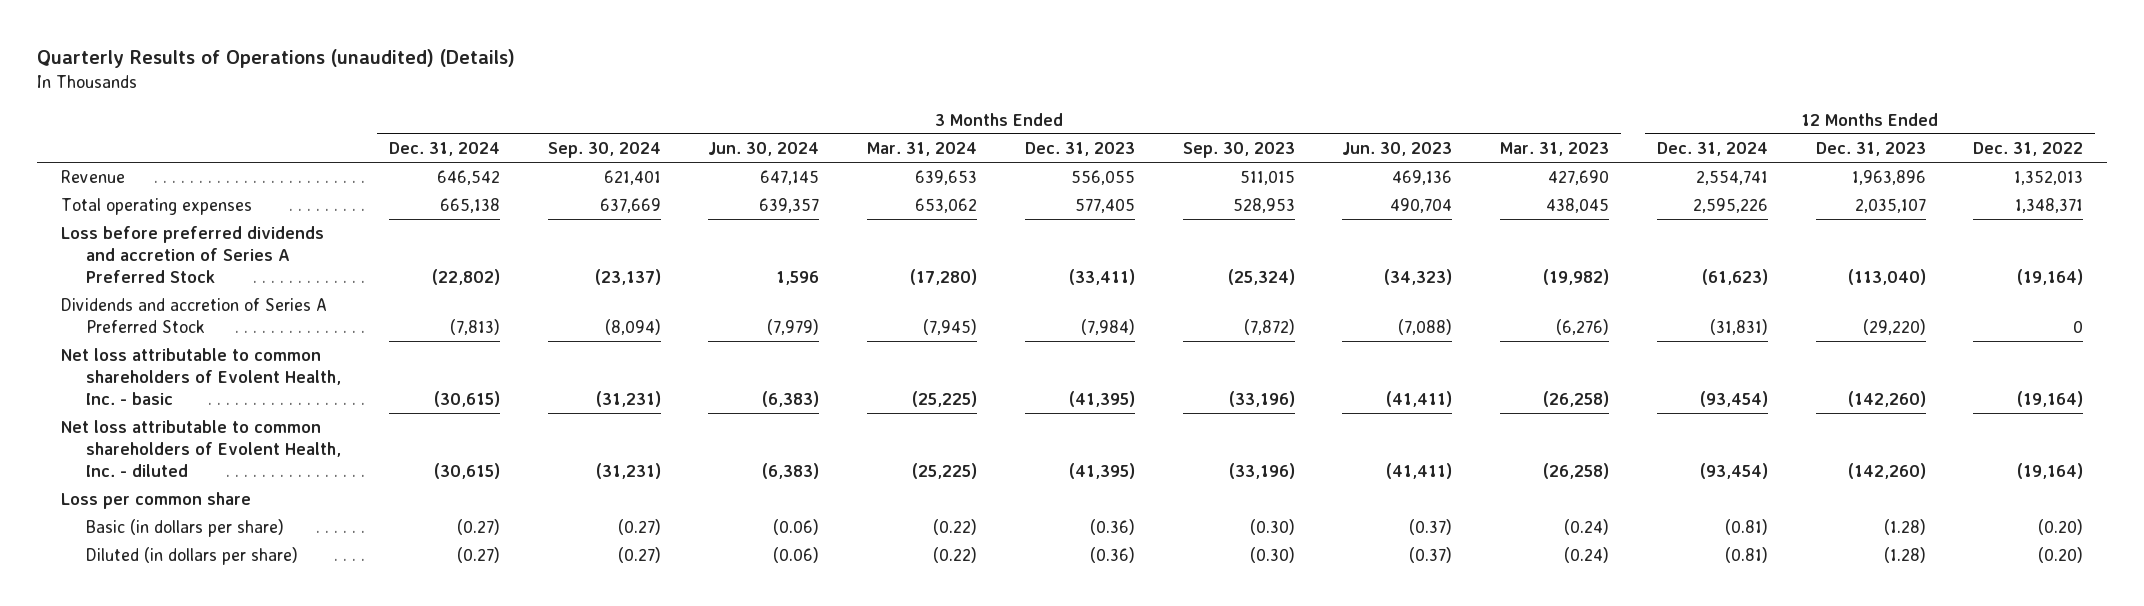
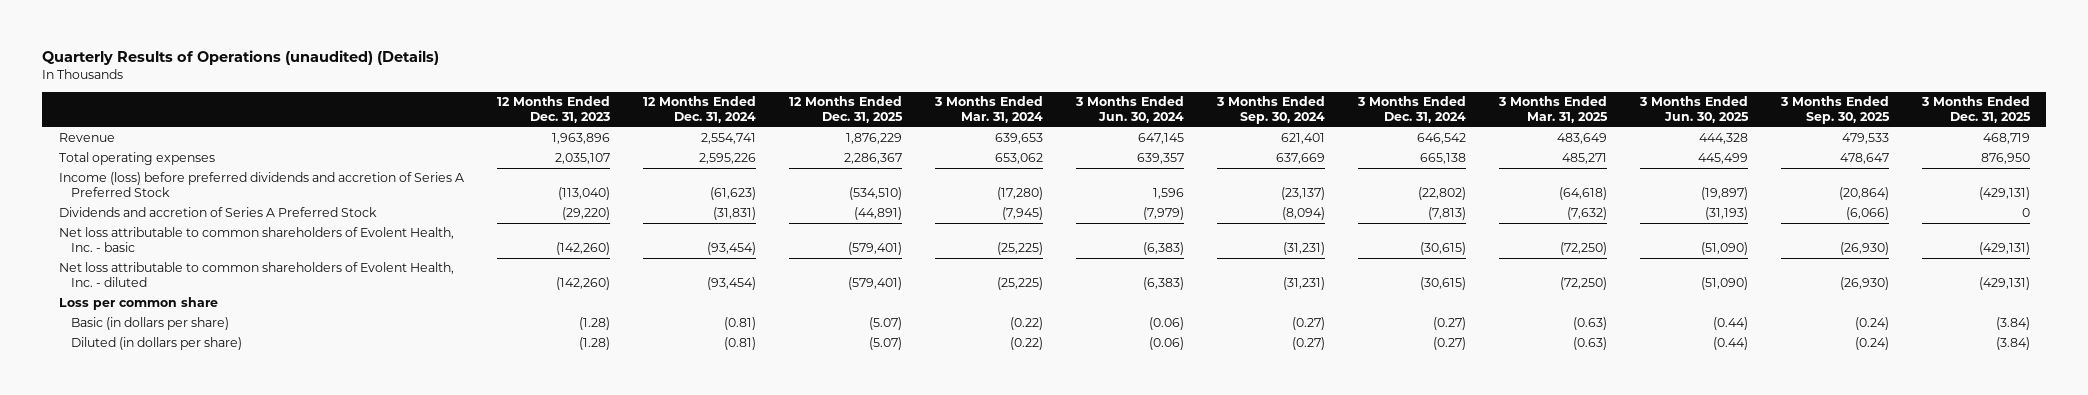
[1024,141,1135,156] Dec. 31, 2023 -> none
[1182,141,1295,158] Sep. 30, 2023 -> none
[1342,141,1453,156] Jun. 30, 2023 -> none
[1500,141,1610,156] Mar. 31, 2023 -> none
[1973,141,2084,156] Dec. 31, 2022 -> none
none -> [788,96,903,124] 12 Months Ended Dec. 31, 2025
none -> [1497,96,1608,124] 3 Months Ended Mar. 31, 2025
none -> [1638,96,1749,124] 3 Months Ended Jun. 30, 2025
none -> [1779,96,1890,125] 3 Months Ended Sep. 30, 2025
none -> [1920,96,2031,124] 3 Months Ended Dec. 31, 2025
[60,226,324,283] Loss before preferred dividends and accretion of Series A Preferred Stock -> [58,172,464,198] Income (loss) before preferred dividends and accretion of Series A Preferred Stock

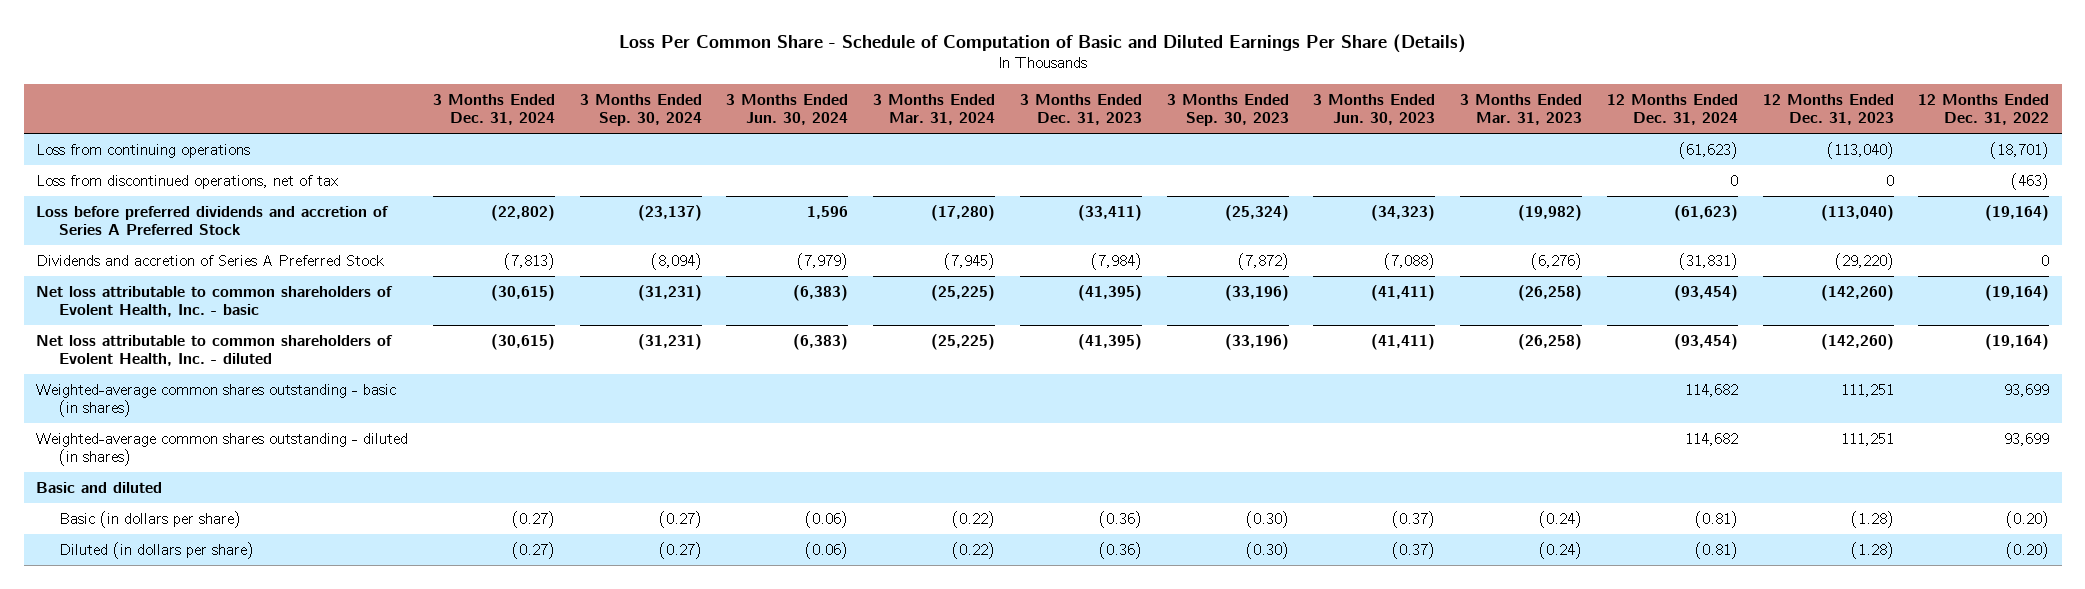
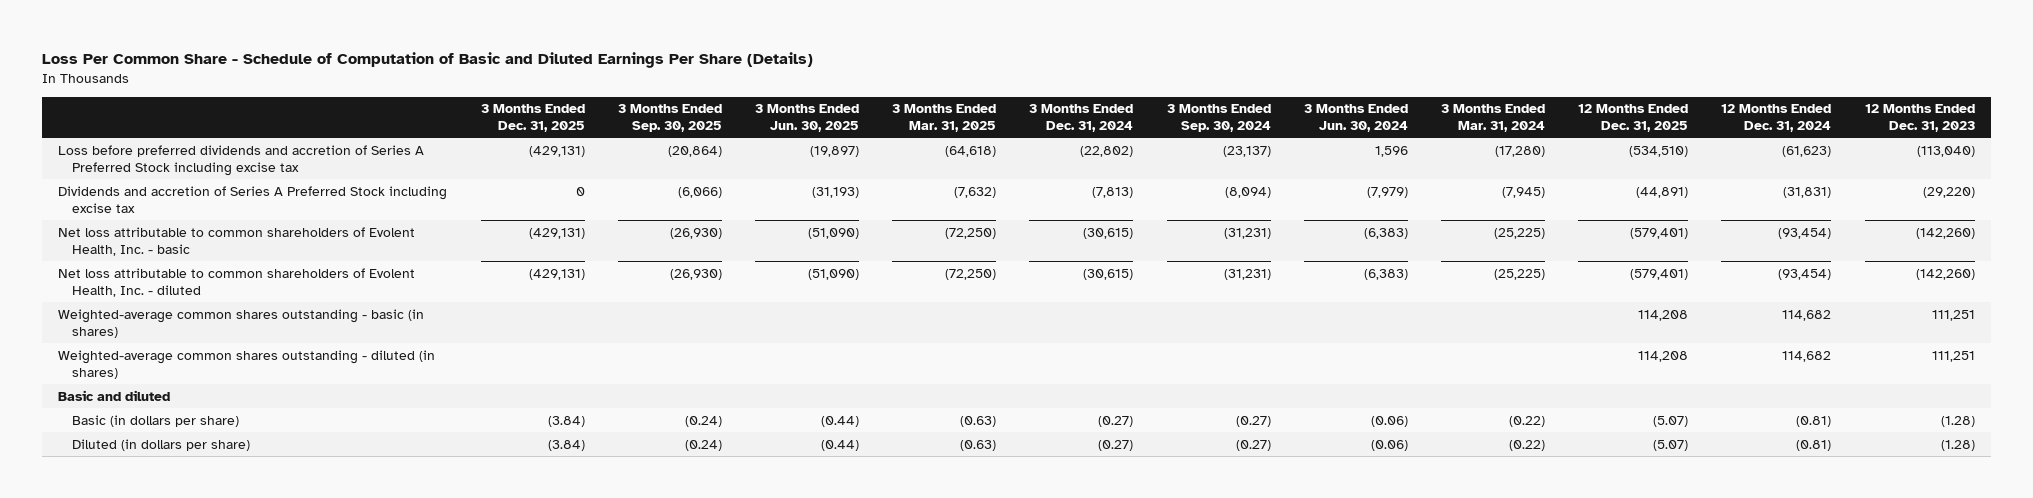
[1019,93,1142,126] 3 Months Ended Dec. 31, 2023 -> none
[1166,93,1289,127] 3 Months Ended Sep. 30, 2023 -> none
[1313,93,1436,126] 3 Months Ended Jun. 30, 2023 -> none
[1460,93,1583,126] 3 Months Ended Mar. 31, 2023 -> none
[1918,93,2050,126] 12 Months Ended Dec. 31, 2022 -> none
none -> [480,104,585,133] 3 Months Ended Dec. 31, 2025
none -> [617,104,722,133] 3 Months Ended Sep. 30, 2025
none -> [754,104,859,133] 3 Months Ended Jun. 30, 2025
none -> [892,104,997,133] 3 Months Ended Mar. 31, 2025
none -> [1578,104,1689,133] 12 Months Ended Dec. 31, 2025
[36,143,251,158] Loss from continuing operations -> none
[36,174,339,189] Loss from discontinued operations, net of tax -> none
[36,205,390,236] Loss before preferred dividends and accretion of Series A Preferred Stock -> [58,144,425,176] Loss before preferred dividends and accretion of Series A Preferred Stock including excise tax
[36,254,385,266] Dividends and accretion of Series A Preferred Stock -> [58,185,448,213] Dividends and accretion of Series A Preferred Stock including excise tax

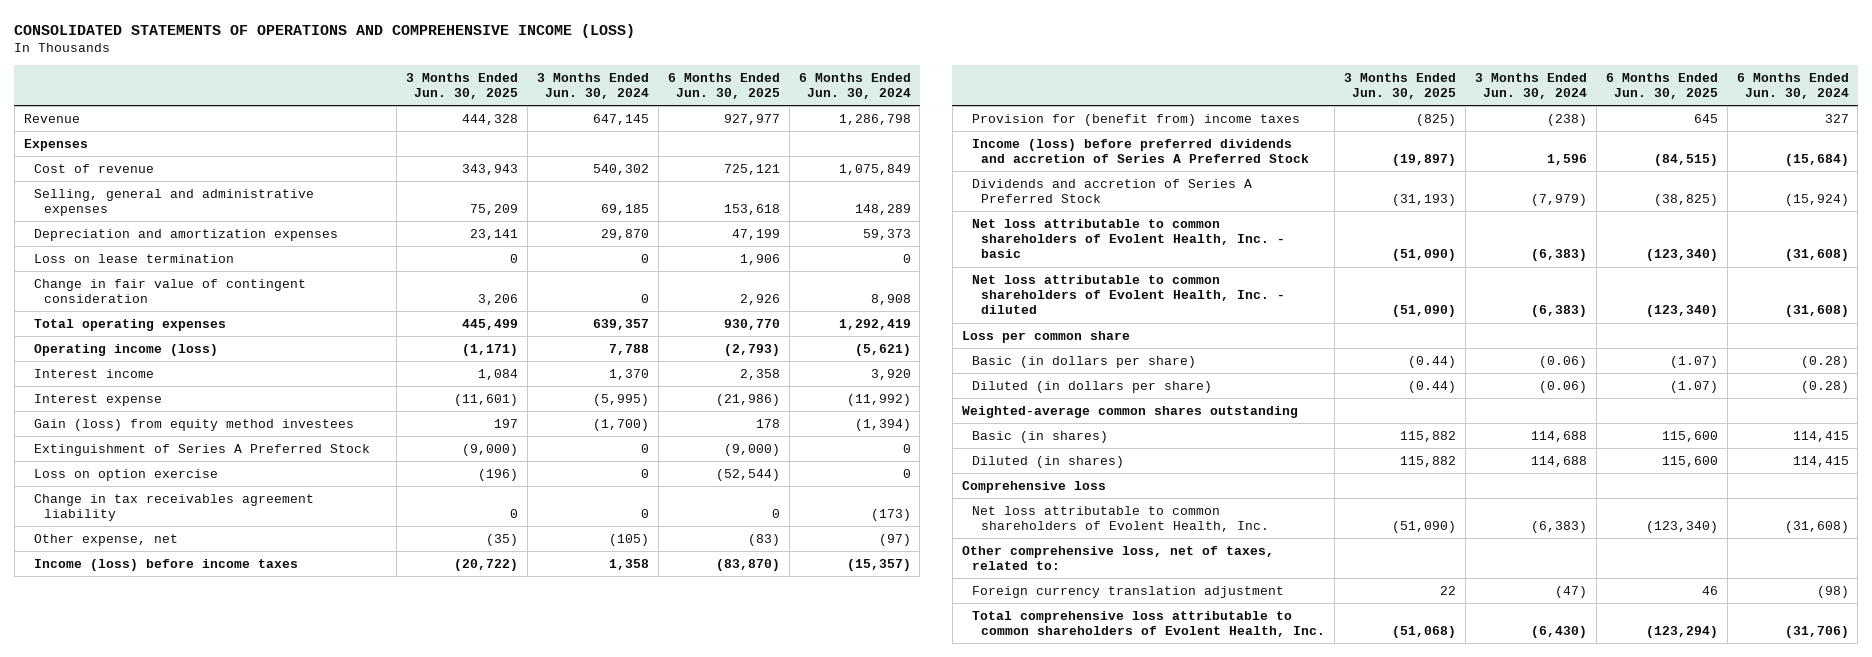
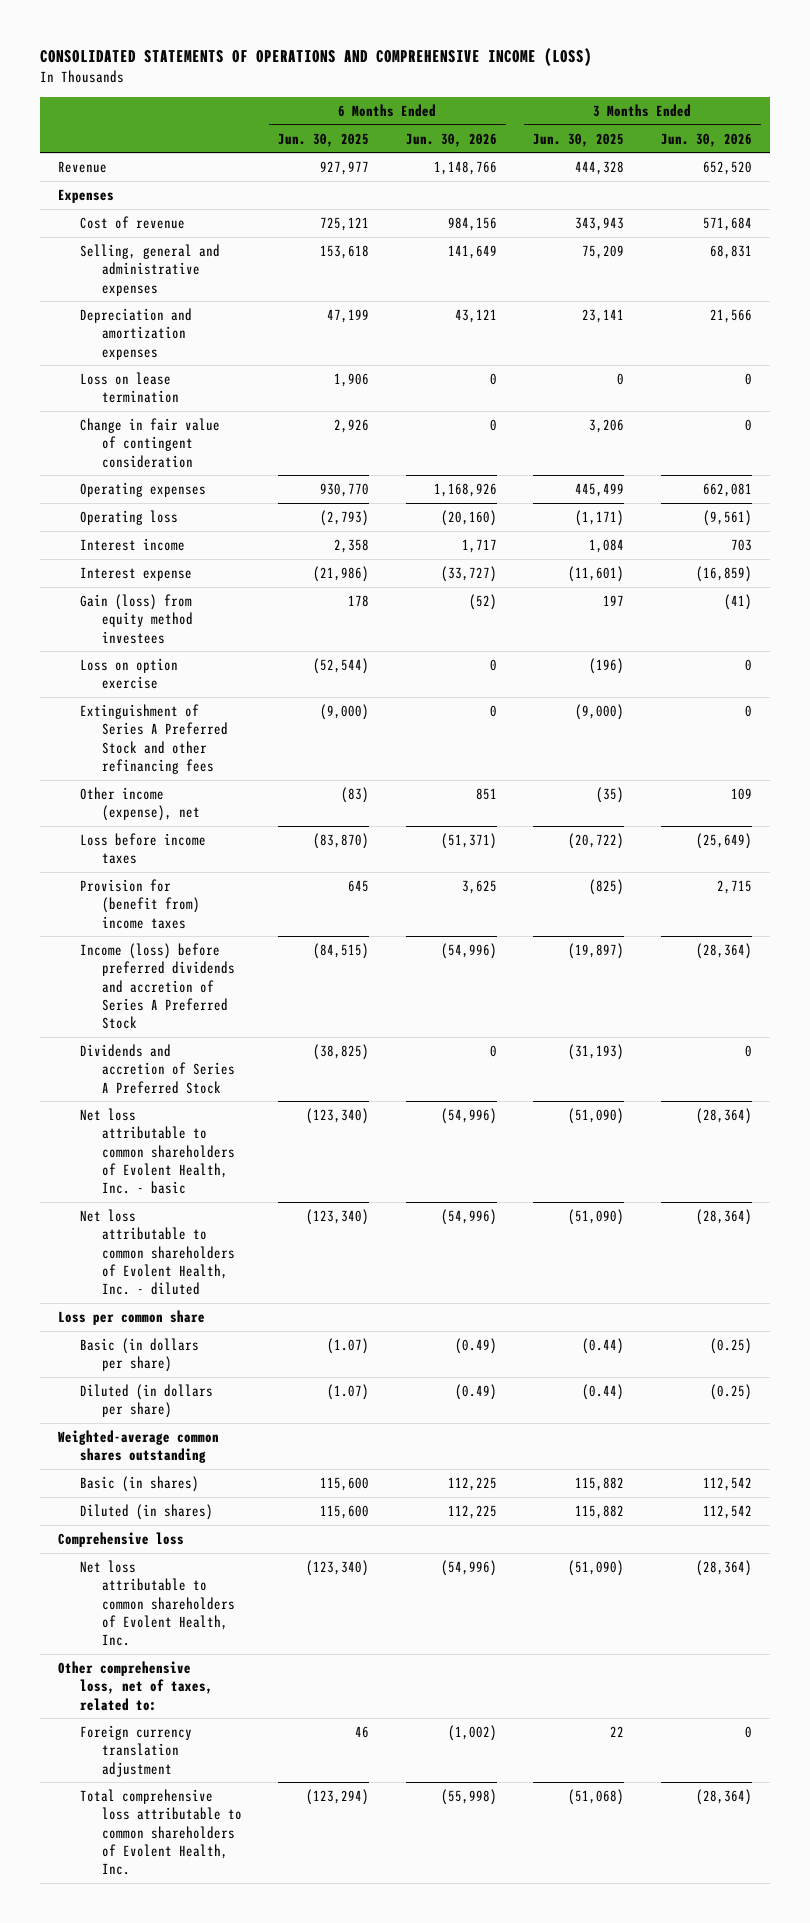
[537,72,650,100] 3 Months Ended Jun. 30, 2024 -> none
[798,72,911,100] 6 Months Ended Jun. 30, 2024 -> none
none -> [405,132,497,147] Jun. 30, 2026
none -> [660,132,752,147] Jun. 30, 2026
[33,318,226,331] Total operating expenses -> [79,482,206,498] Operating expenses
[33,343,218,356] Operating income (loss) -> [79,510,178,526] Operating loss
[33,443,370,456] Extinguishment of Series A Preferred Stock -> none
[33,493,314,522] Change in tax receivables agreement liability -> none
none -> [79,704,228,774] Extinguishment of Series A Preferred Stock and other refinancing fees
[33,533,178,546] Other expense, net -> [79,787,200,822] Other income (expense), net
[33,558,298,571] Income (loss) before income taxes -> [79,833,206,865] Loss before income taxes

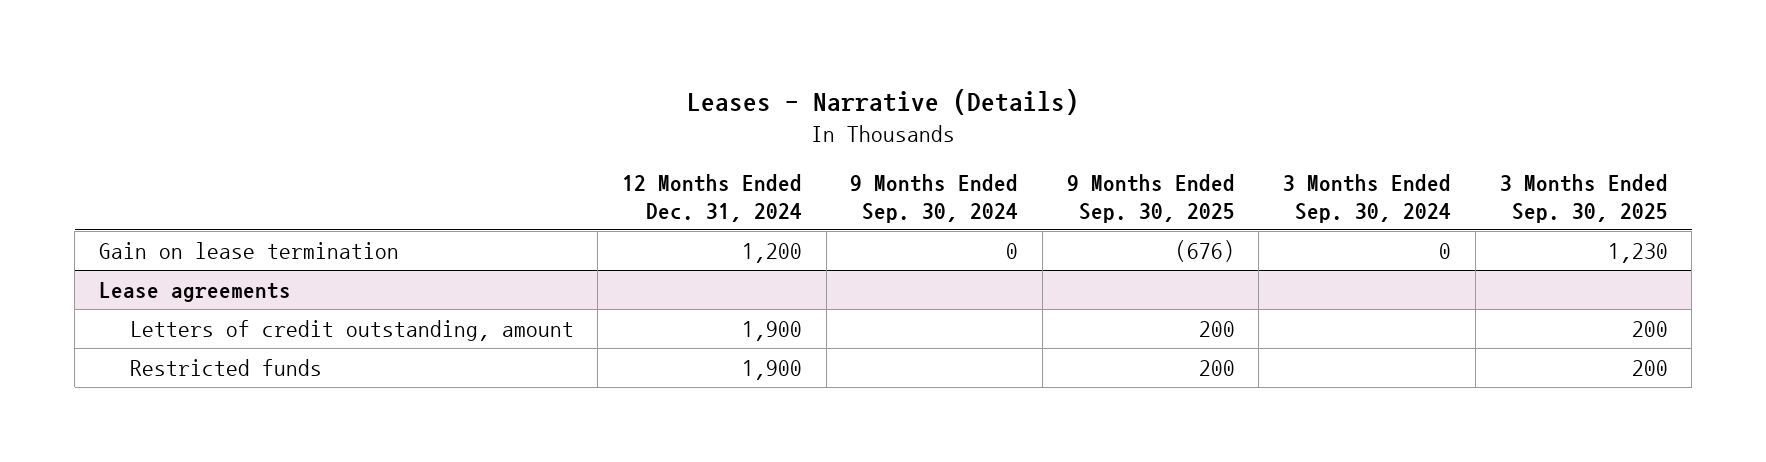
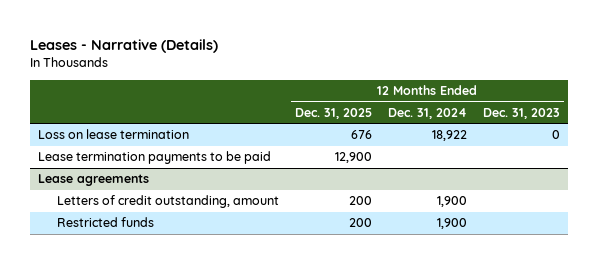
[850,174,1019,223] 9 Months Ended Sep. 30, 2024 -> none
[1066,174,1235,223] 9 Months Ended Sep. 30, 2025 -> none
[1283,174,1452,223] 3 Months Ended Sep. 30, 2024 -> none
[1499,174,1668,223] 3 Months Ended Sep. 30, 2025 -> none
none -> [294,107,372,119] Dec. 31, 2025
none -> [482,107,560,119] Dec. 31, 2023
[98,241,399,259] Gain on lease termination -> [38,129,190,140] Loss on lease termination
[742,242,803,263] 1,200 -> [431,130,467,142] 18,922
none -> [38,151,272,165] Lease termination payments to be paid

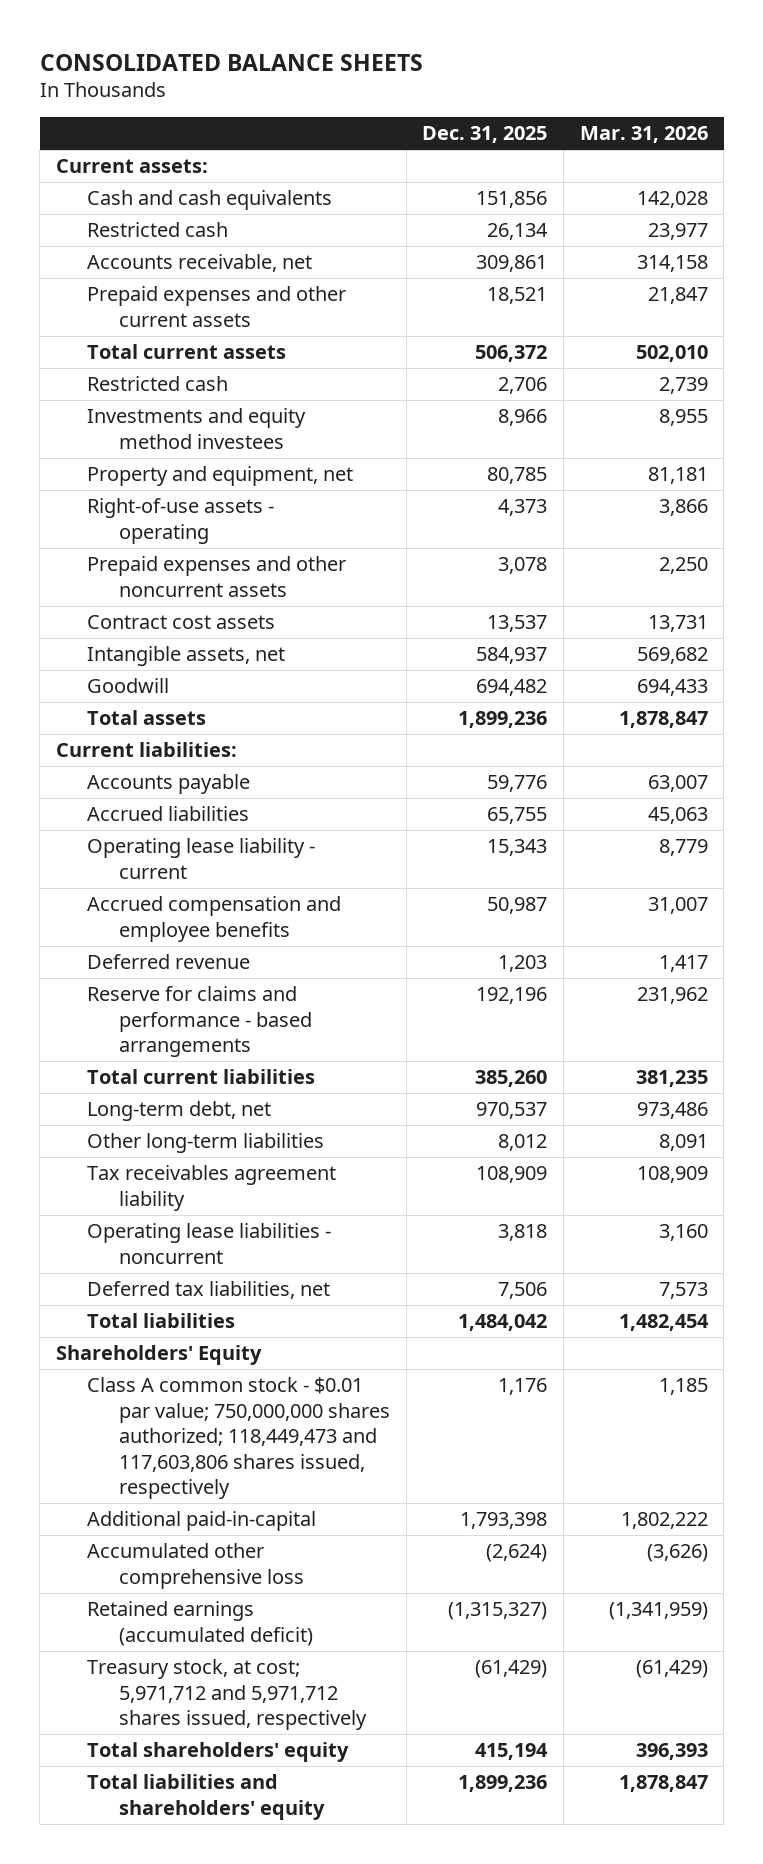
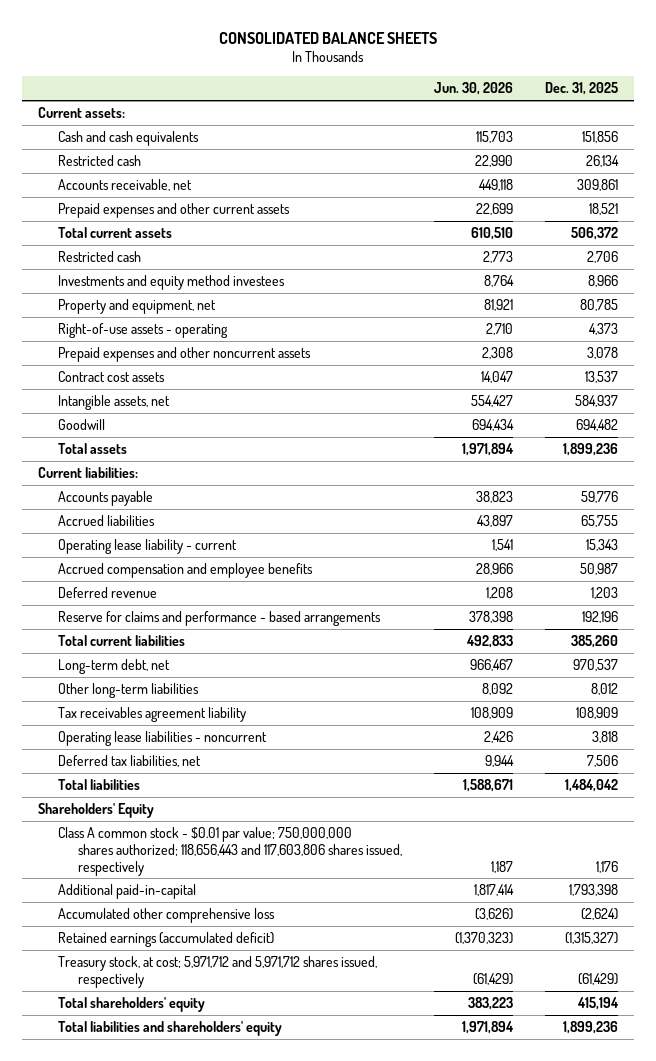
[579,126,708,144] Mar. 31, 2026 -> none
none -> [434,82,514,96] Jun. 30, 2026
[87,1377,391,1500] Class A common stock - $0.01 par value; 750,000,000 shares authorized; 118,449,473 and 117,603,806 shares issued, respectively -> [57,826,403,876] Class A common stock - $0.01 par value; 750,000,000 shares authorized; 118,656,443 and 117,603,806 shares issued, respectively

